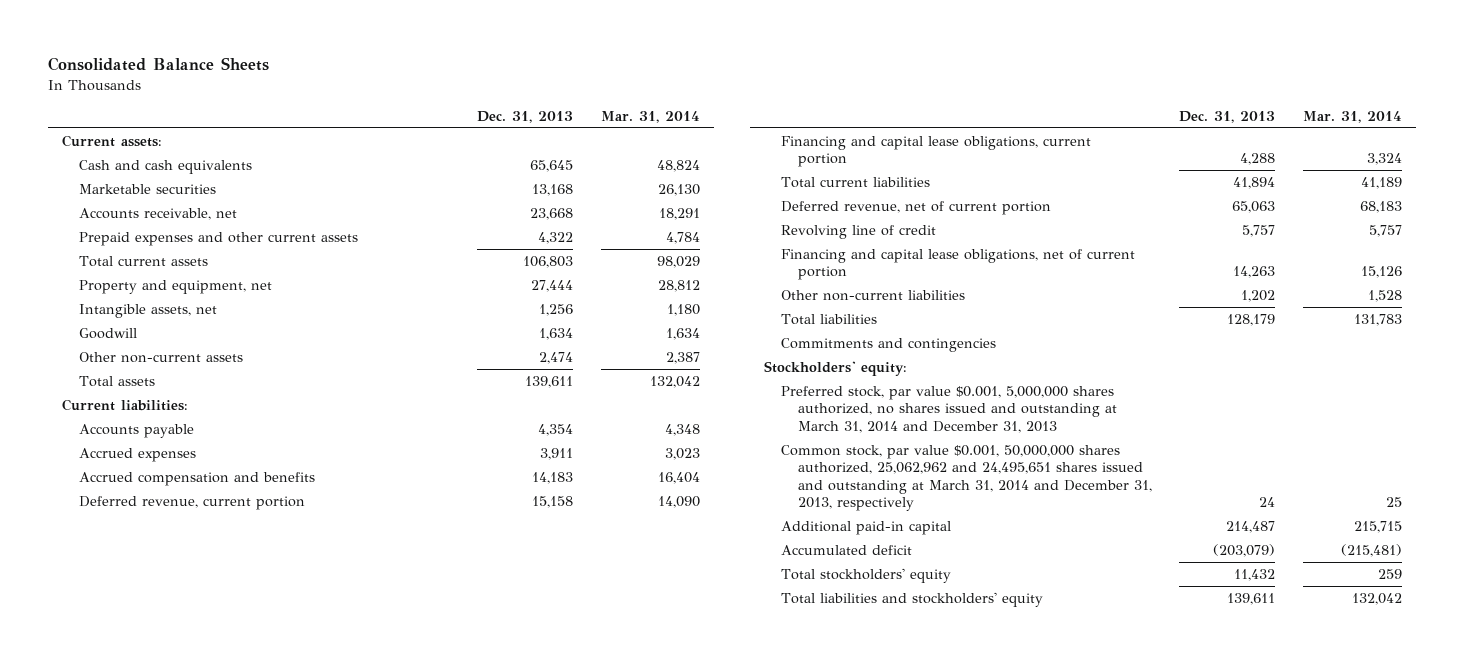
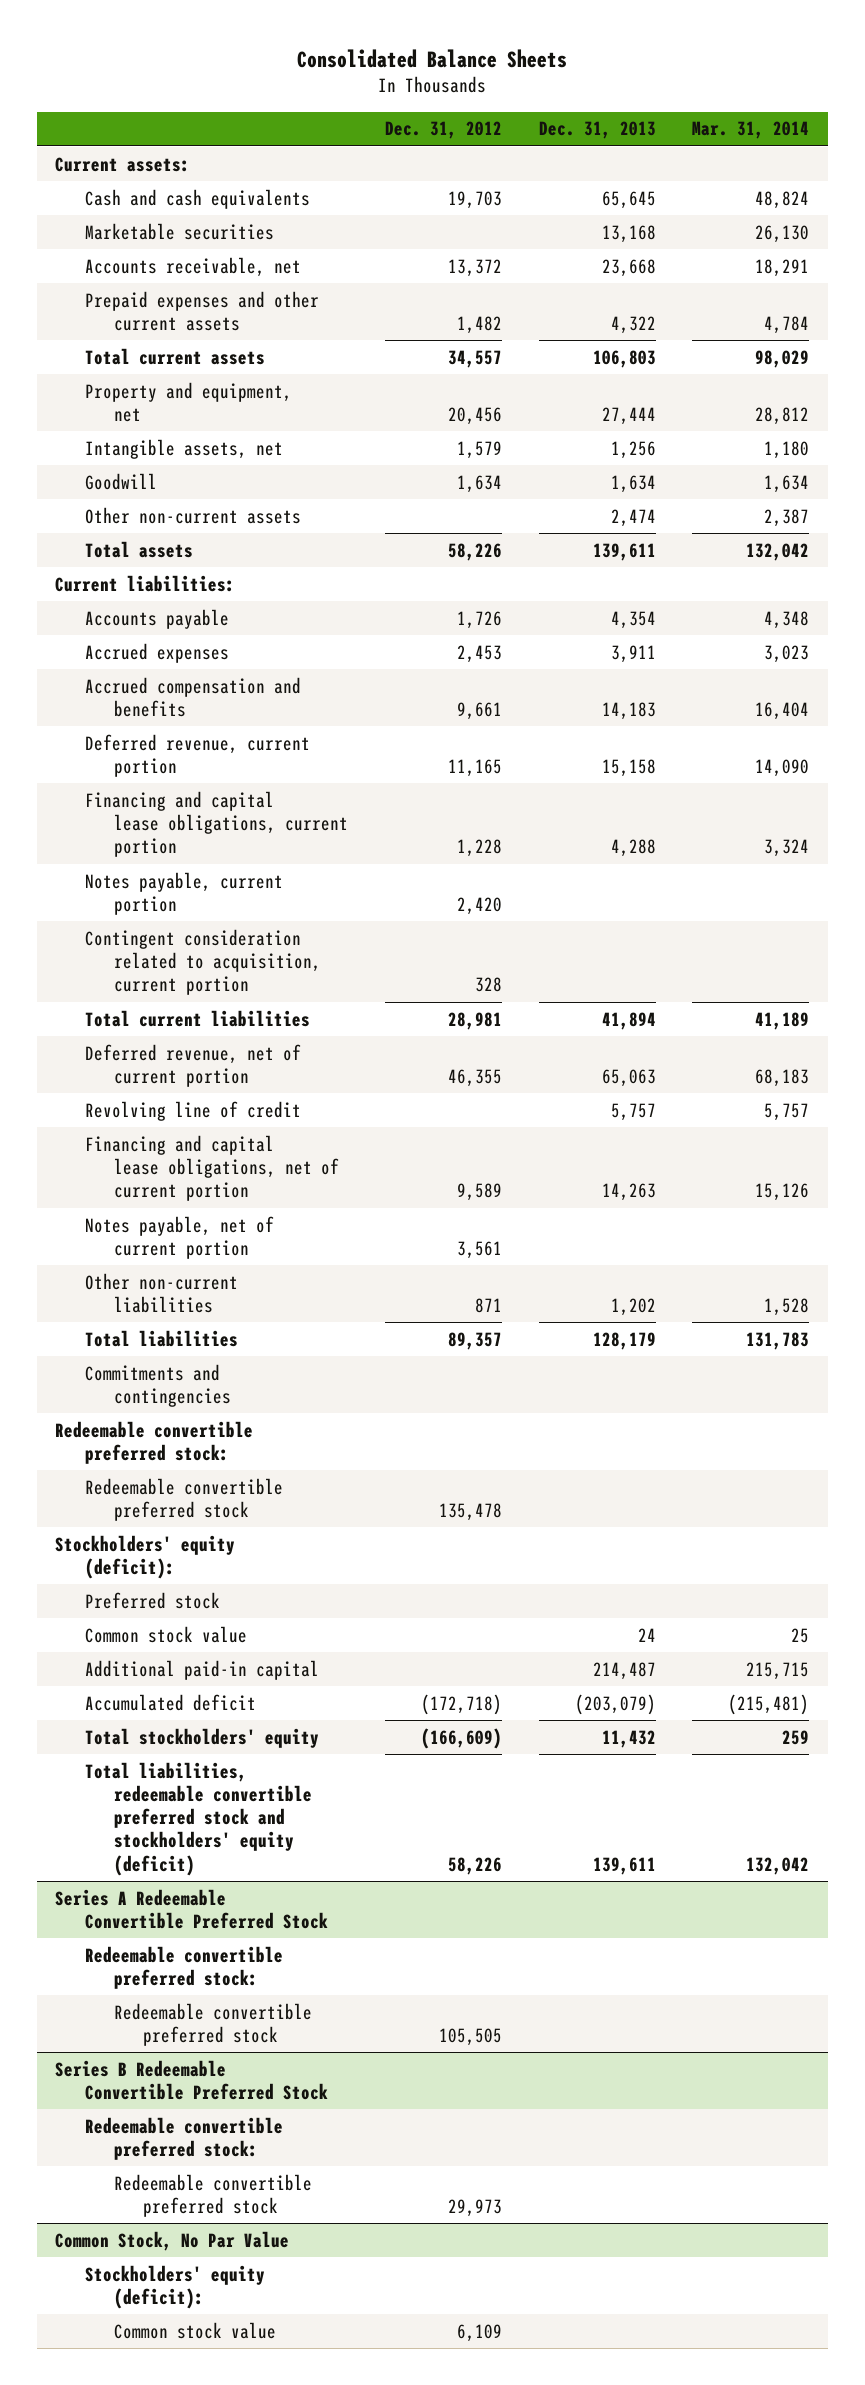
none -> [384,121,502,140] Dec. 31, 2012
none -> [84,871,283,916] Notes payable, current portion
none -> [84,928,321,996] Contingent consideration related to acquisition, current portion
none -> [84,1215,274,1260] Notes payable, net of current portion
none -> [55,1420,254,1465] Redeemable convertible preferred stock:
none -> [84,1477,283,1522] Redeemable convertible preferred stock
[763,360,907,376] Stockholders' equity: -> [55,1534,236,1580] Stockholders' equity (deficit):
[780,385,1117,433] Preferred stock, par value $0.001, 5,000,000 shares authorized, no shares issued and outstanding at March 31, 2014 and December 31, 2013 -> [84,1591,220,1609] Preferred stock
[780,444,1152,512] Common stock, par value $0.001, 50,000,000 shares authorized, 25,062,962 and 24,495,651 shares issued and outstanding at March 31, 2014 and December 31, 2013, respectively -> [84,1625,247,1643] Common stock value
[780,591,1043,607] Total liabilities and stockholders' equity -> [84,1761,312,1876] Total liabilities, redeemable convertible preferred stock and stockholders' equity (deficit)
none -> [55,1888,328,1930] Series A Redeemable Convertible Preferred Stock
none -> [84,1945,283,1990] Redeemable convertible preferred stock:
none -> [113,2002,312,2047] Redeemable convertible preferred stock
none -> [55,2059,328,2101] Series B Redeemable Convertible Preferred Stock
none -> [84,2116,283,2161] Redeemable convertible preferred stock:
none -> [113,2173,312,2218] Redeemable convertible preferred stock
none -> [55,2230,290,2251] Common Stock, No Par Value
none -> [84,2264,265,2310] Stockholders' equity (deficit):
none -> [113,2321,276,2339] Common stock value

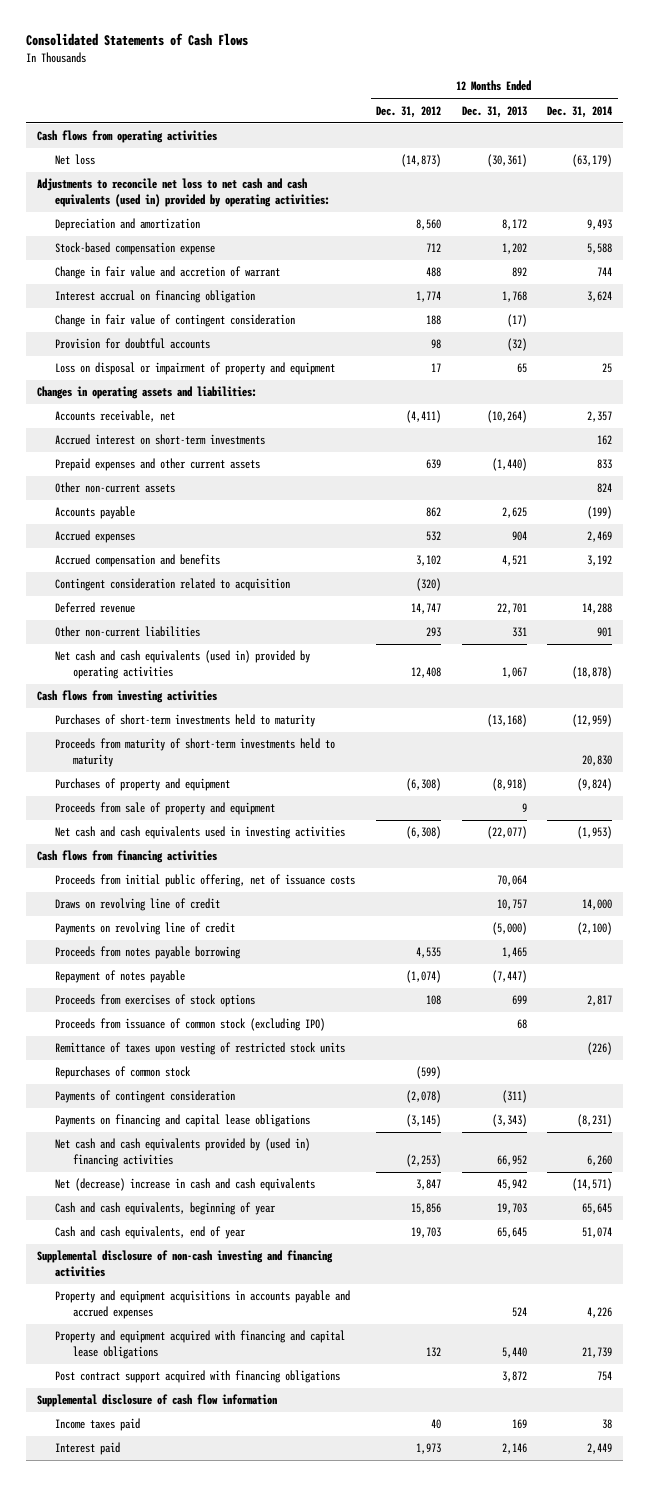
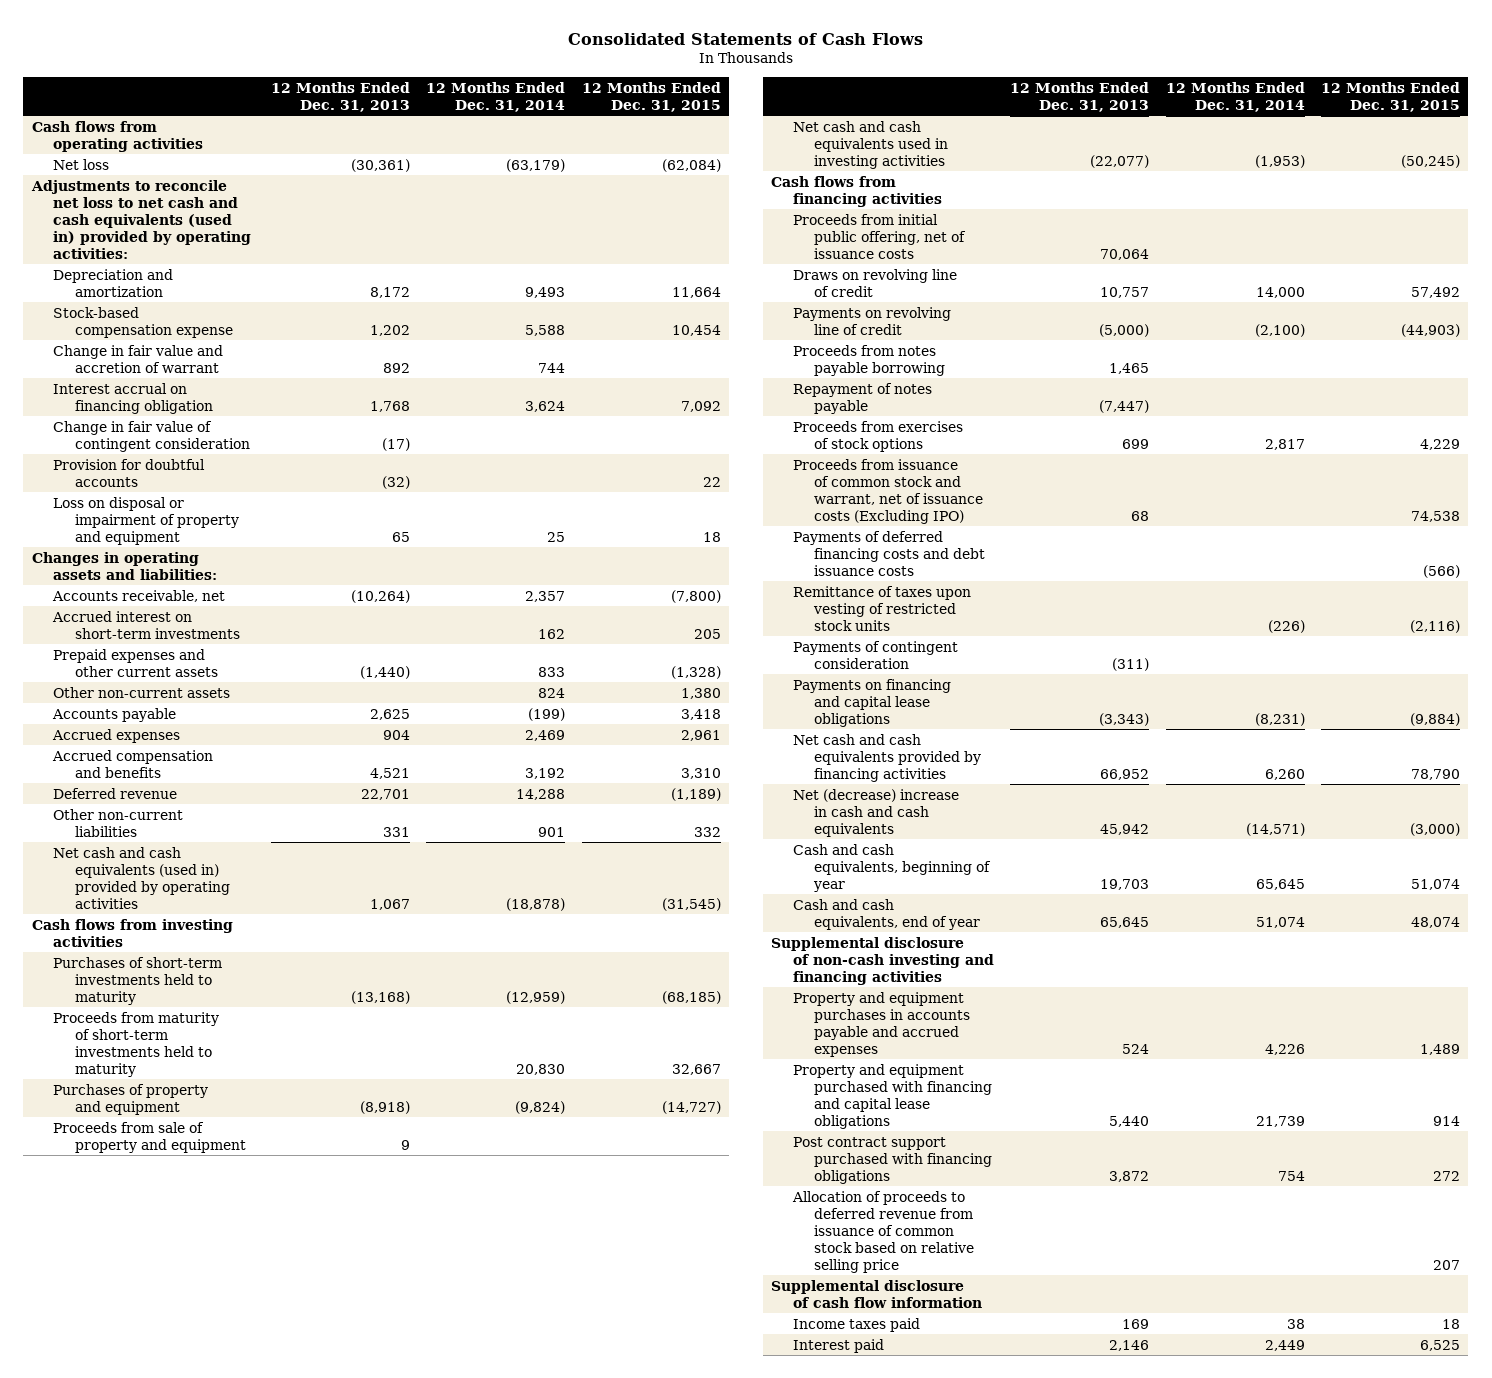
[375,105,441,118] Dec. 31, 2012 -> none
none -> [581,81,721,112] 12 Months Ended Dec. 31, 2015
[54,578,290,592] Contingent consideration related to acquisition -> none
[54,1018,325,1032] Proceeds from issuance of common stock (excluding IPO) -> [792,458,984,524] Proceeds from issuance of common stock and warrant, net of issuance costs (Excluding IPO)
none -> [792,530,986,576] Payments of deferred financing costs and debt issuance costs
[54,1066,191,1080] Repurchases of common stock -> none
[54,1138,310,1168] Net cash and cash equivalents provided by (used in) financing activities -> [792,733,982,782] Net cash and cash equivalents provided by financing activities
[54,1290,350,1320] Property and equipment acquisitions in accounts payable and accrued expenses -> [792,991,971,1057] Property and equipment purchases in accounts payable and accrued expenses
[54,1330,345,1360] Property and equipment acquired with financing and capital lease obligations -> [792,1063,993,1129] Property and equipment purchased with financing and capital lease obligations
[54,1370,340,1384] Post contract support acquired with financing obligations -> [792,1136,993,1184] Post contract support purchased with financing obligations
none -> [791,1190,975,1273] Allocation of proceeds to deferred revenue from issuance of common stock based on relative selling price

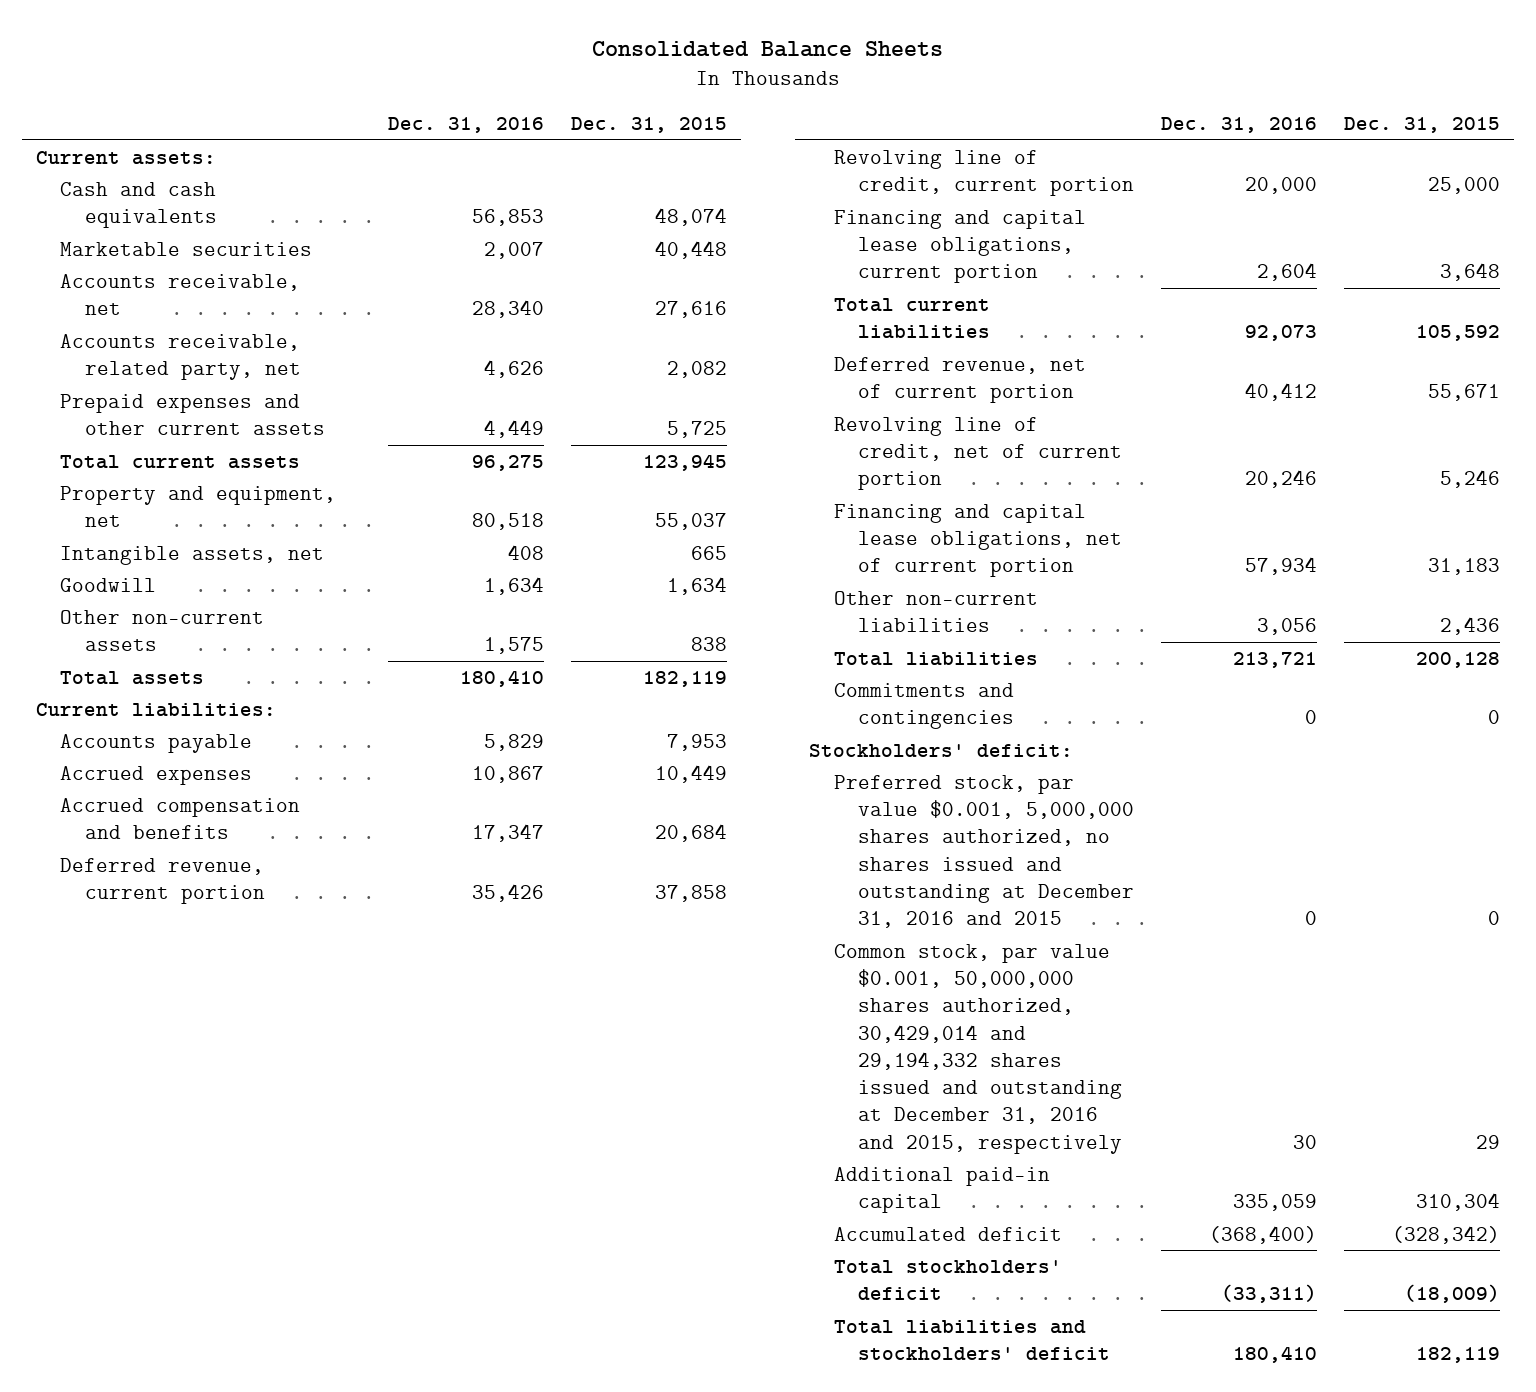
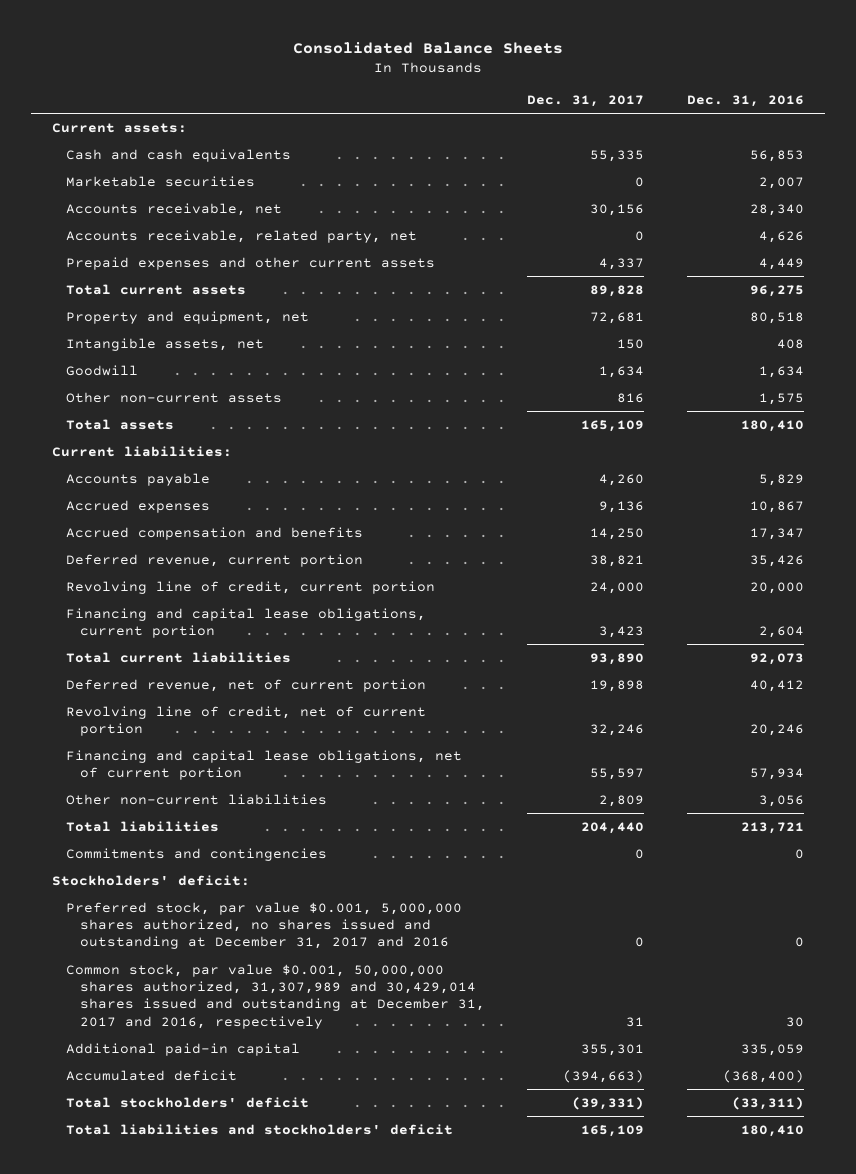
[571,116,728,133] Dec. 31, 2015 -> none
none -> [527,94,645,107] Dec. 31, 2017
[833,774,1135,929] Preferred stock, par value $0.001, 5,000,000 shares authorized, no shares issued and outstanding at December 31, 2016 and 2015 -> [65,901,462,950] Preferred stock, par value $0.001, 5,000,000 shares authorized, no shares issued and outstanding at December 31, 2017 and 2016
[833,943,1123,1154] Common stock, par value $0.001, 50,000,000 shares authorized, 30,429,014 and 29,194,332 shares issued and outstanding at December 31, 2016 and 2015, respectively -> [65,963,485,1029] Common stock, par value $0.001, 50,000,000 shares authorized, 31,307,989 and 30,429,014 shares issued and outstanding at December 31, 2017 and 2016, respectively

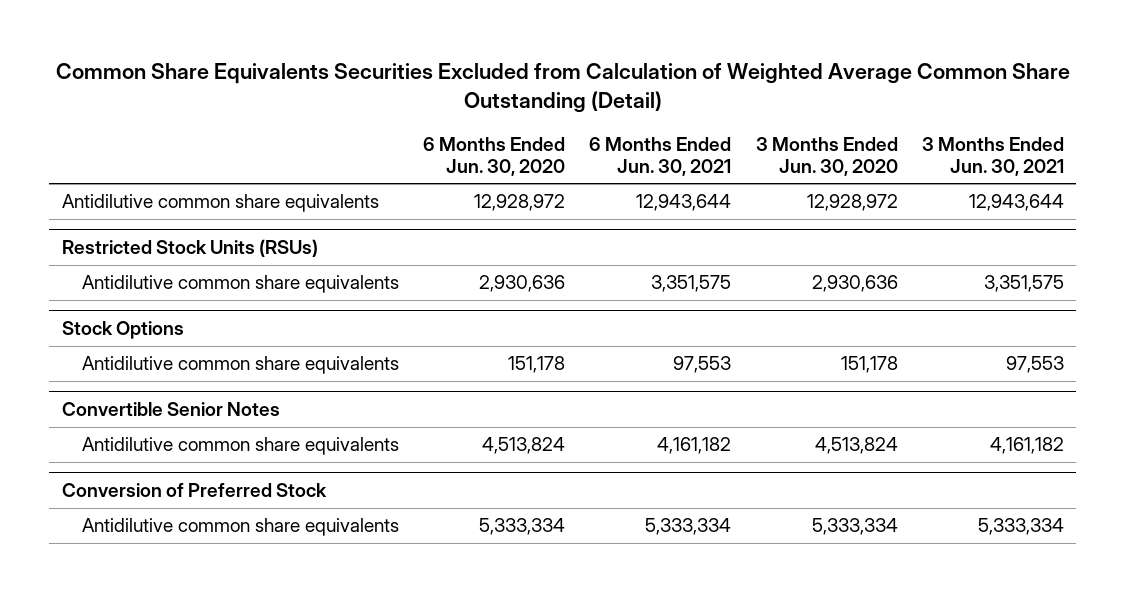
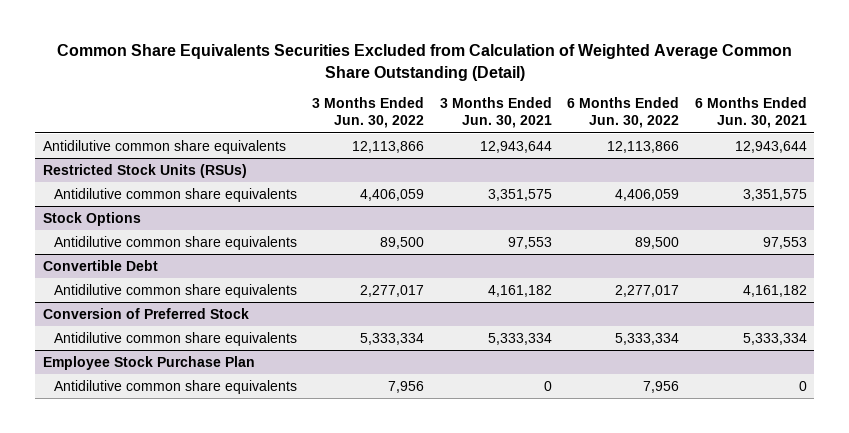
[422,137,565,176] 6 Months Ended Jun. 30, 2020 -> none
[755,137,898,176] 3 Months Ended Jun. 30, 2020 -> none
none -> [312,97,425,129] 3 Months Ended Jun. 30, 2022
none -> [567,97,680,129] 6 Months Ended Jun. 30, 2022
[61,402,280,417] Convertible Senior Notes -> [42,259,158,271] Convertible Debt
none -> [42,355,255,370] Employee Stock Purchase Plan
none -> [53,379,297,394] Antidilutive common share equivalents

